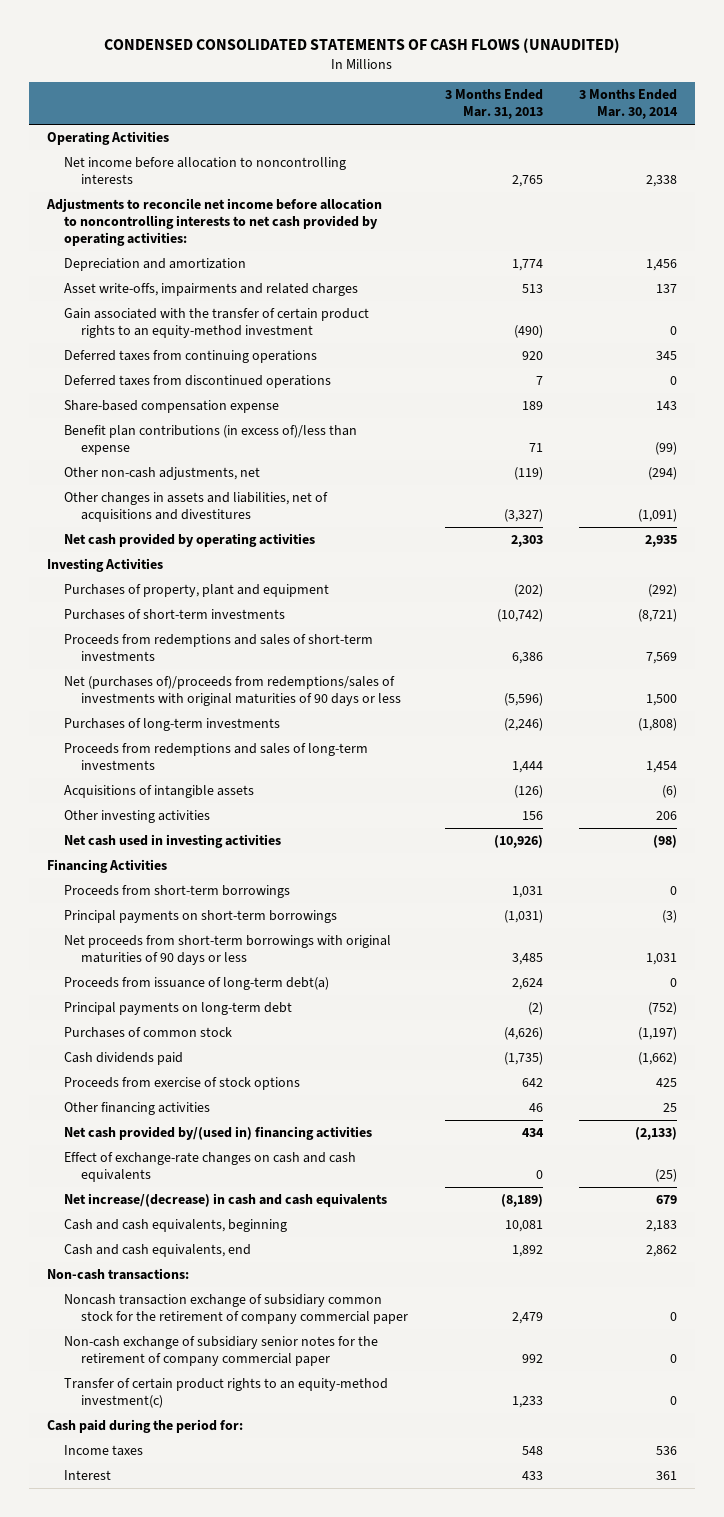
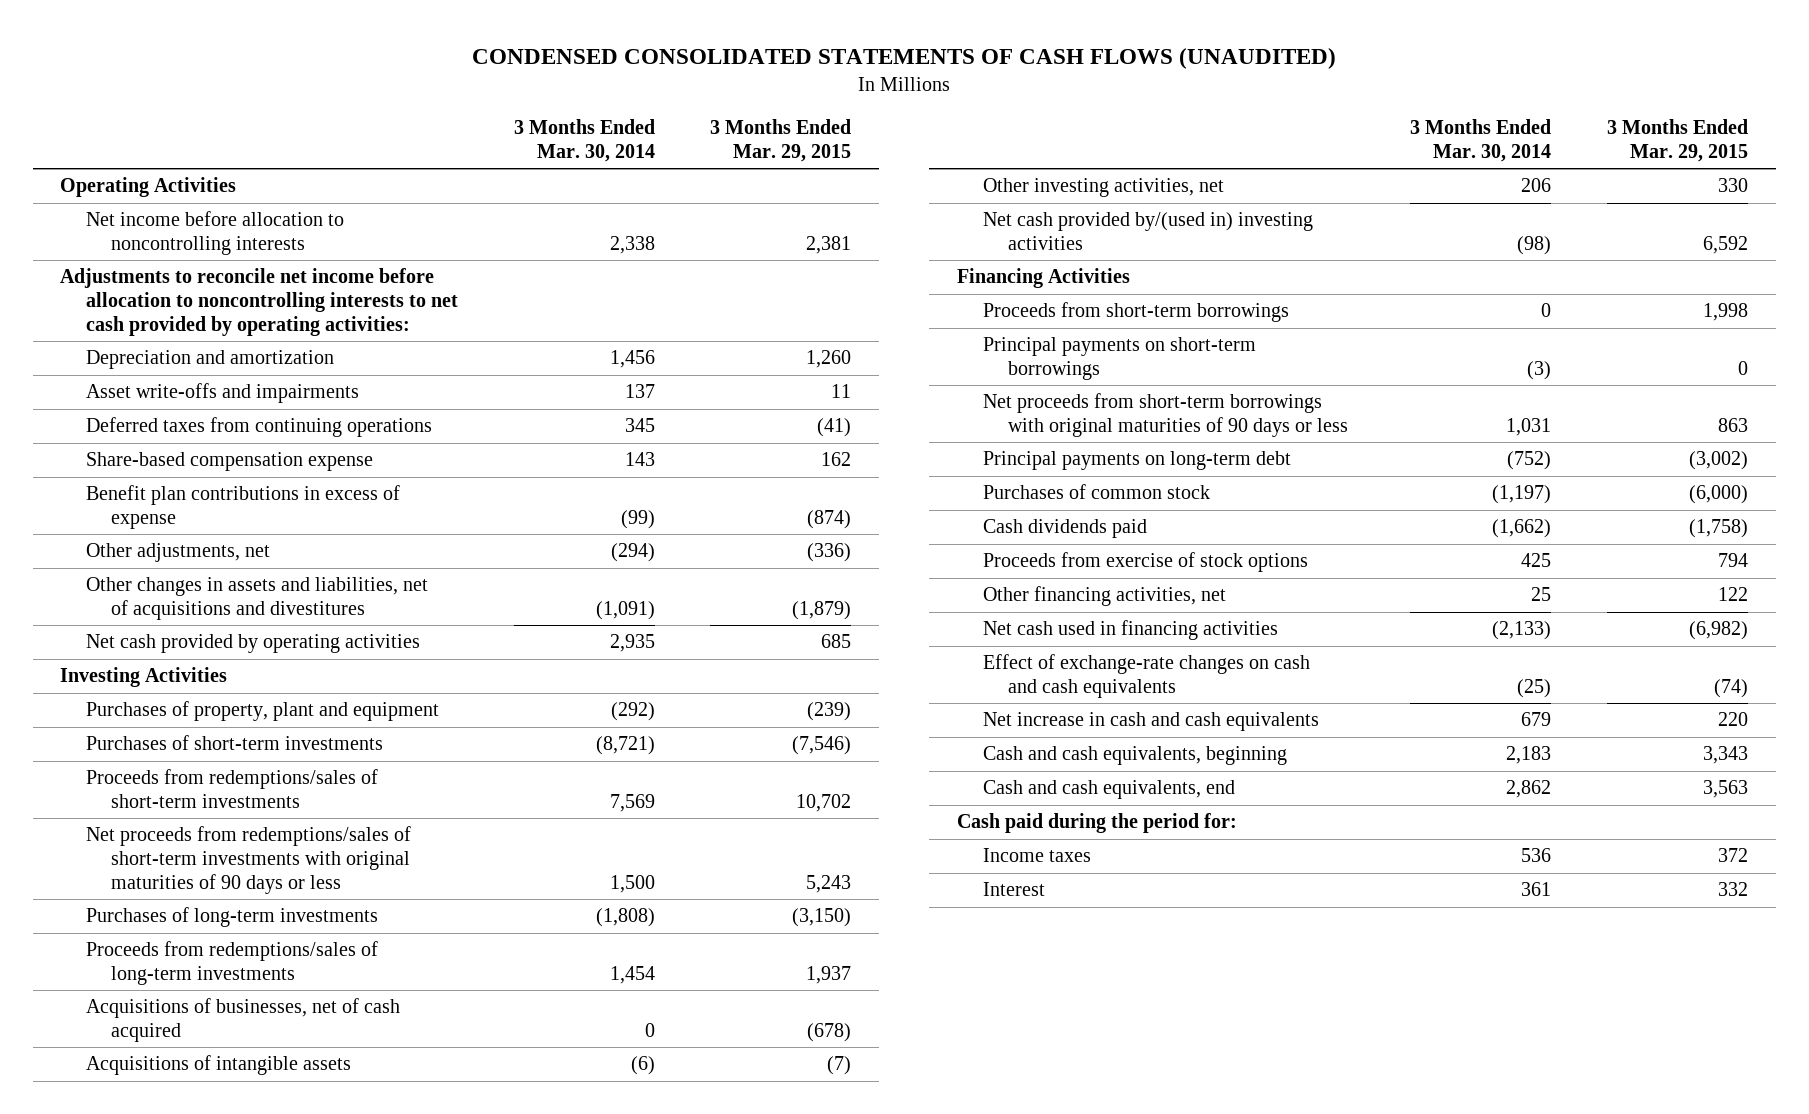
[444,89,543,120] 3 Months Ended Mar. 31, 2013 -> none
none -> [710,118,852,162] 3 Months Ended Mar. 29, 2015
[64,308,370,338] Gain associated with the transfer of certain product rights to an equity-method investment -> none
[64,283,359,297] Asset write-offs, impairments and related charges -> [85,383,359,404] Asset write-offs and impairments
[64,375,332,389] Deferred taxes from discontinued operations -> none
[64,425,358,455] Benefit plan contributions (in excess of)/less than expense -> [85,485,400,530] Benefit plan contributions in excess of expense
[64,467,261,481] Other non-cash adjustments, net -> [85,543,270,563] Other adjustments, net
[64,634,374,661] Proceeds from redemptions and sales of short-term investments -> [85,769,378,809] Proceeds from redemptions/sales of short-term investments
[64,676,402,706] Net (purchases of)/proceeds from redemptions/sales of investments with original maturities of 90 days or less -> [85,826,411,894] Net proceeds from redemptions/sales of short-term investments with original maturities of 90 days or less
[64,743,369,770] Proceeds from redemptions and sales of long-term investments -> [85,941,378,986] Proceeds from redemptions/sales of long-term investments
none -> [85,998,400,1043] Acquisitions of businesses, net of cash acquired
[64,810,211,824] Other investing activities -> [982,178,1224,198] Other investing activities, net
[64,834,282,849] Net cash used in investing activities -> [982,212,1313,251] Net cash provided by/(used in) investing activities
[64,977,330,991] Proceeds from issuance of long-term debt(a) -> none
[64,1102,211,1116] Other financing activities -> [982,586,1226,607] Other financing activities, net
[64,1126,373,1141] Net cash provided by/(used in) financing activities -> [982,620,1278,641] Net cash used in financing activities
[64,1193,388,1208] Net increase/(decrease) in cash and cash equivalents -> [982,712,1319,732] Net increase in cash and cash equivalents
[46,1268,189,1281] Non-cash transactions: -> none
[64,1294,409,1324] Noncash transaction exchange of subsidiary common stock for the retirement of company commercial paper -> none
[64,1336,379,1366] Non-cash exchange of subsidiary senior notes for the retirement of company commercial paper -> none
[64,1378,389,1408] Transfer of certain product rights to an equity-method investment(c) -> none

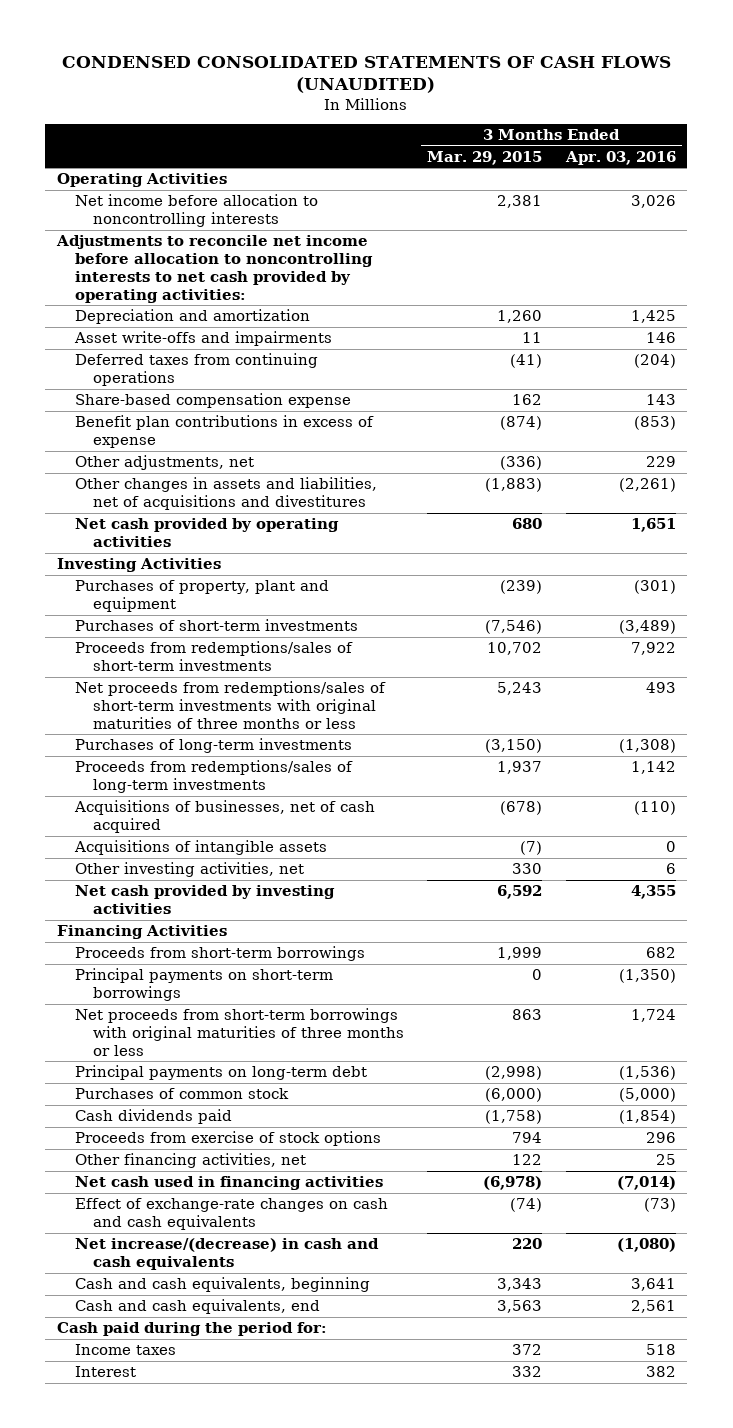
[513,118,655,162] 3 Months Ended Mar. 30, 2014 -> none
none -> [564,150,676,165] Apr. 03, 2016
[792,601,852,621] (1,879) -> [485,478,543,493] (1,883)
[821,634,852,649] 685 -> [512,518,543,530] 680
[85,826,411,894] Net proceeds from redemptions/sales of short-term investments with original maturities of 90 days or less -> [74,681,386,729] Net proceeds from redemptions/sales of short-term investments with original maturities of three months or less
[982,212,1313,251] Net cash provided by/(used in) investing activities -> [74,885,335,914] Net cash provided by investing activities
[1703,303,1749,322] 1,998 -> [497,947,543,961] 1,999
[982,393,1349,438] Net proceeds from short-term borrowings with original maturities of 90 days or less -> [74,1008,404,1056] Net proceeds from short-term borrowings with original maturities of three months or less
[1689,451,1749,471] (3,002) -> [485,1066,543,1081] (2,998)
[1689,621,1749,641] (6,982) -> [483,1176,543,1191] (6,978)
[982,712,1319,732] Net increase in cash and cash equivalents -> [74,1238,379,1270] Net increase/(decrease) in cash and cash equivalents

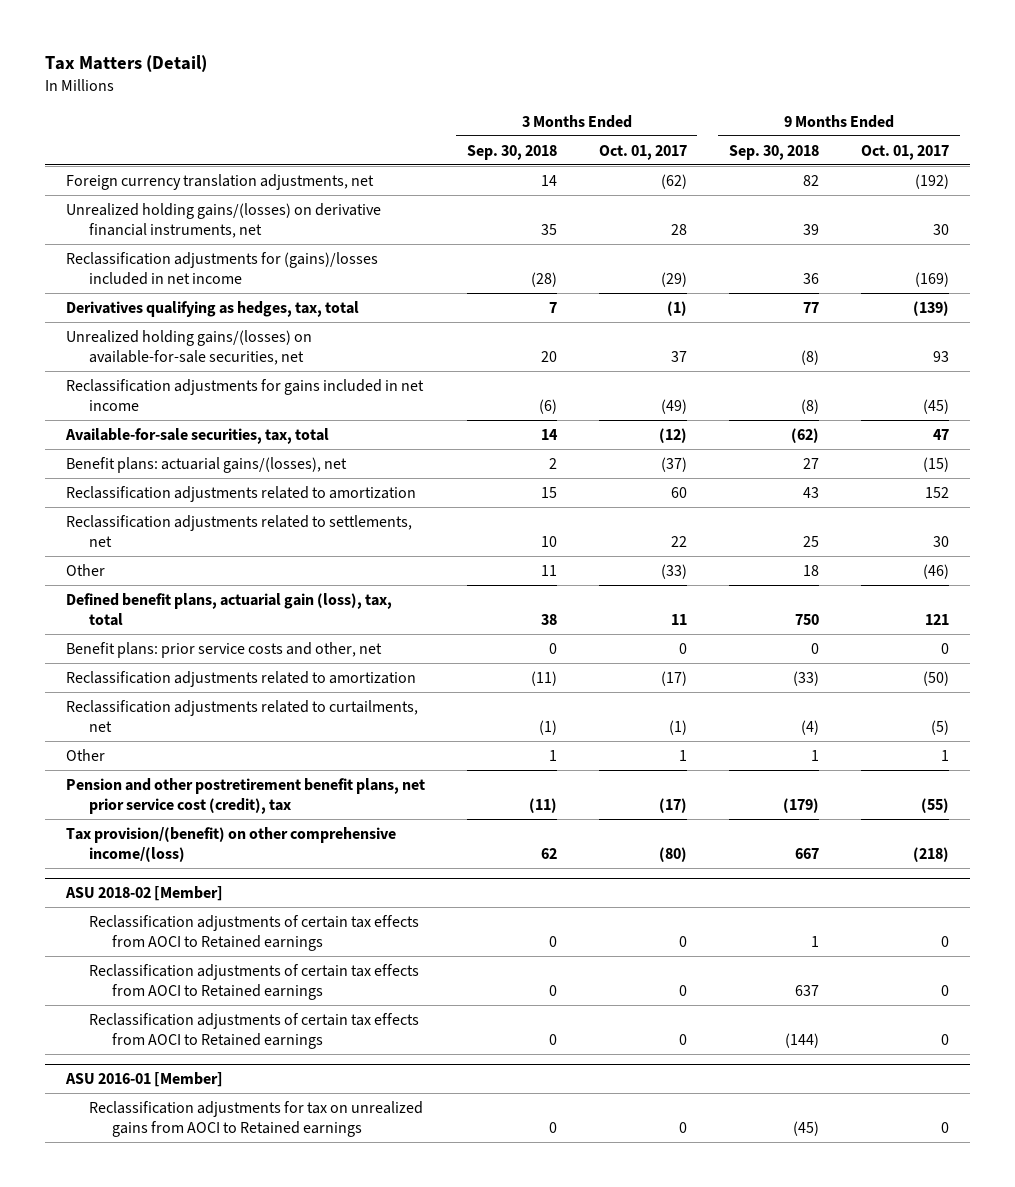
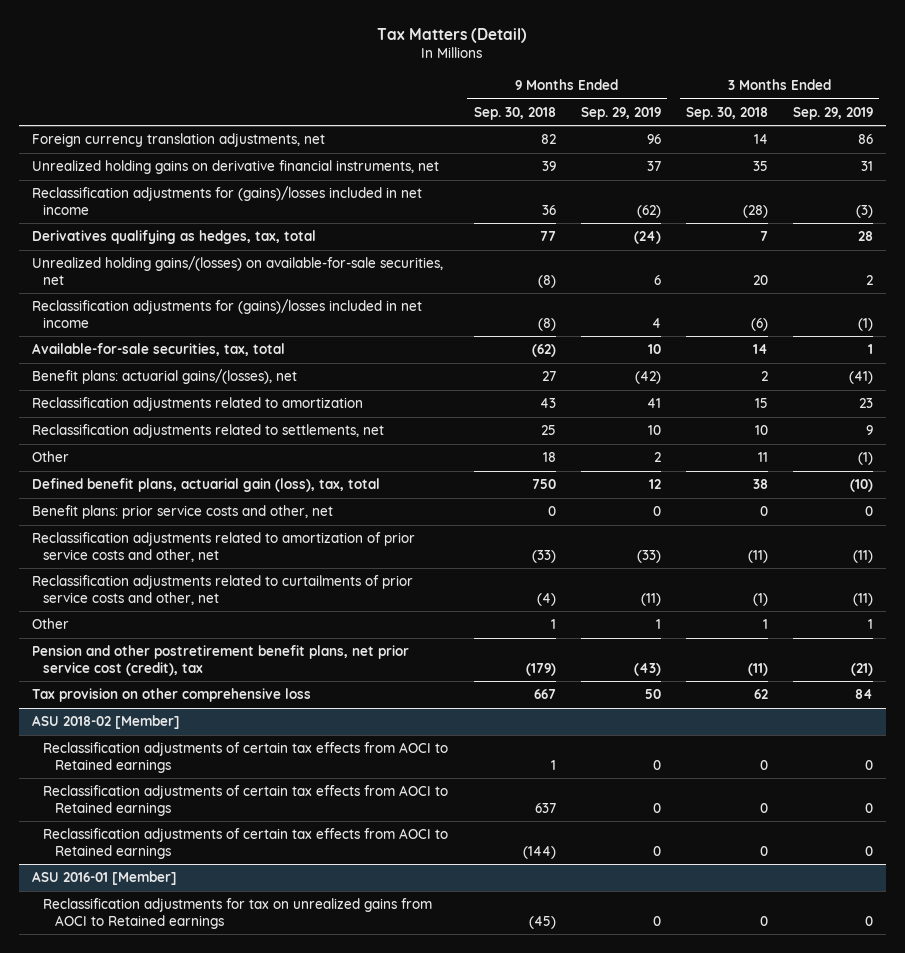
[598,144,687,160] Oct. 01, 2017 -> none
[861,144,950,160] Oct. 01, 2017 -> none
none -> [580,106,661,120] Sep. 29, 2019
none -> [793,106,874,120] Sep. 29, 2019
[65,202,381,238] Unrealized holding gains/(losses) on derivative financial instruments, net -> [31,160,439,175] Unrealized holding gains on derivative financial instruments, net
[65,378,424,411] Reclassification adjustments for gains included in net income -> [31,299,422,328] Reclassification adjustments for (gains)/losses included in net income
[65,670,416,687] Reclassification adjustments related to amortization -> [31,532,415,562] Reclassification adjustments related to amortization of prior service costs and other, net
[65,699,418,732] Reclassification adjustments related to curtailments, net -> [31,575,413,605] Reclassification adjustments related to curtailments of prior service costs and other, net
[65,826,396,862] Tax provision/(benefit) on other comprehensive income/(loss) -> [31,688,311,703] Tax provision on other comprehensive loss

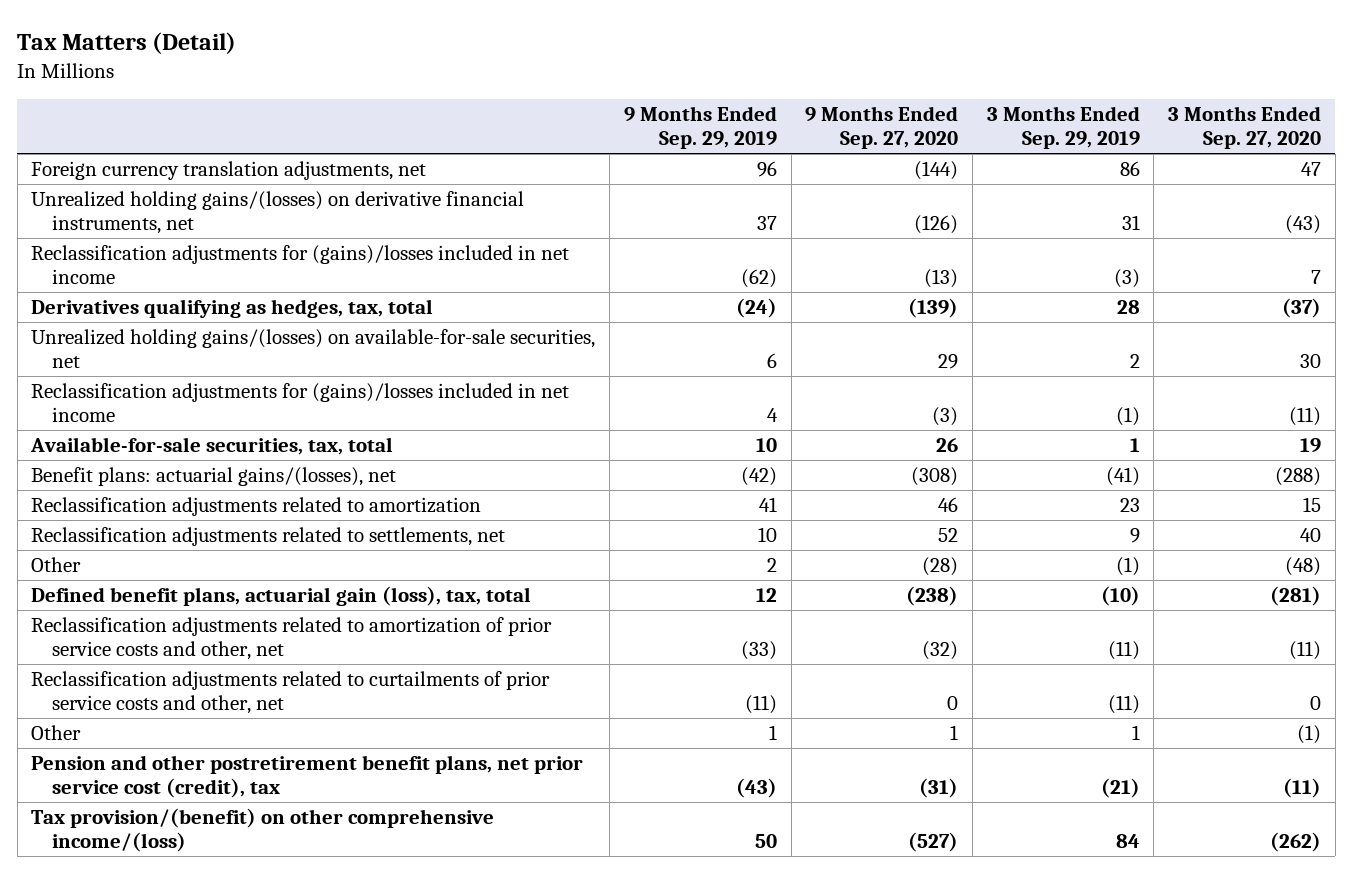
[473,106,556,120] Sep. 30, 2018 -> none
[685,106,768,120] Sep. 30, 2018 -> none
none -> [805,105,959,149] 9 Months Ended Sep. 27, 2020
none -> [1168,105,1322,149] 3 Months Ended Sep. 27, 2020
[31,160,439,175] Unrealized holding gains on derivative financial instruments, net -> [31,191,525,235] Unrealized holding gains/(losses) on derivative financial instruments, net
[31,505,333,520] Benefit plans: prior service costs and other, net -> none
[31,715,180,730] ASU 2018-02 [Member] -> none
[43,742,449,773] Reclassification adjustments of certain tax effects from AOCI to Retained earnings -> none
[43,785,449,816] Reclassification adjustments of certain tax effects from AOCI to Retained earnings -> none
[43,828,449,859] Reclassification adjustments of certain tax effects from AOCI to Retained earnings -> none
[31,871,177,886] ASU 2016-01 [Member] -> none
[43,898,433,929] Reclassification adjustments for tax on unrealized gains from AOCI to Retained earnings -> none
[31,688,311,703] Tax provision on other comprehensive loss -> [31,808,495,853] Tax provision/(benefit) on other comprehensive income/(loss)

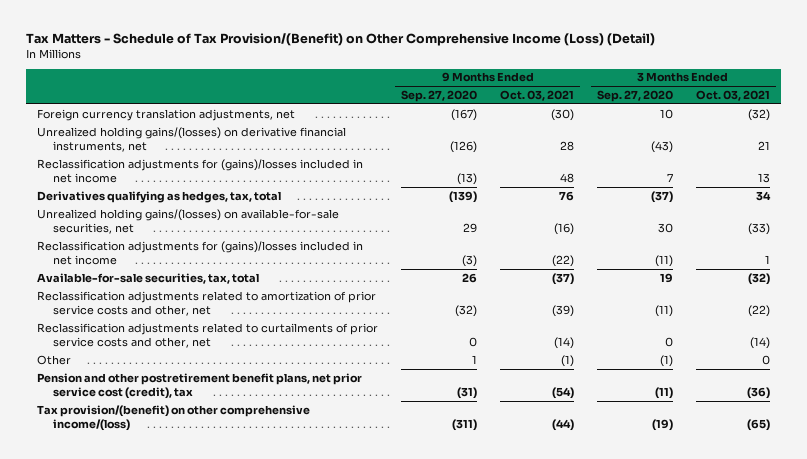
[17,31,237,54] Tax Matters (Detail) -> [25,32,655,46] Tax Matters - Schedule of Tax Provision/(Benefit) on Other Comprehensive Income (Loss) (Detail)
[623,105,777,149] 9 Months Ended Sep. 29, 2019 -> none
[986,105,1140,149] 3 Months Ended Sep. 29, 2019 -> none
none -> [499,89,574,101] Oct. 03, 2021
none -> [695,89,770,101] Oct. 03, 2021
[914,161,959,181] (144) -> [451,108,478,121] (167)
[1301,162,1322,177] 47 -> [659,108,673,119] 10
[31,467,397,487] Benefit plans: actuarial gains/(losses), net -> none
[31,497,482,517] Reclassification adjustments related to amortization -> none
[31,527,506,547] Reclassification adjustments related to settlements, net -> none
[31,557,82,573] Other -> none
[31,586,532,607] Defined benefit plans, actuarial gain (loss), tax, total -> none
[908,832,959,853] (527) -> [452,418,478,431] (311)
[1270,832,1322,853] (262) -> [651,418,673,431] (19)

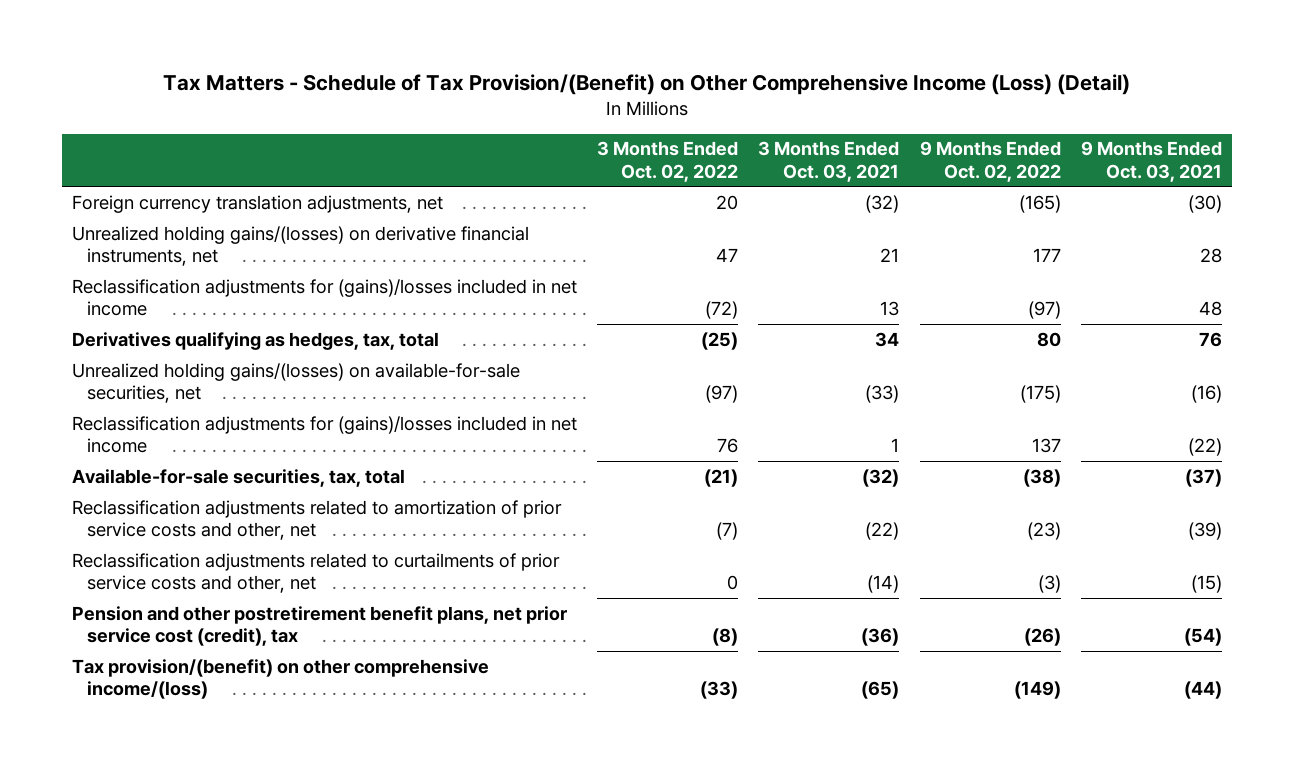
[401,89,478,102] Sep. 27, 2020 -> none
[596,89,673,102] Sep. 27, 2020 -> none
none -> [597,141,739,182] 3 Months Ended Oct. 02, 2022
none -> [919,141,1061,182] 9 Months Ended Oct. 02, 2022
[37,354,72,365] Other -> none
[553,336,574,349] (14) -> [1190,575,1222,594] (15)

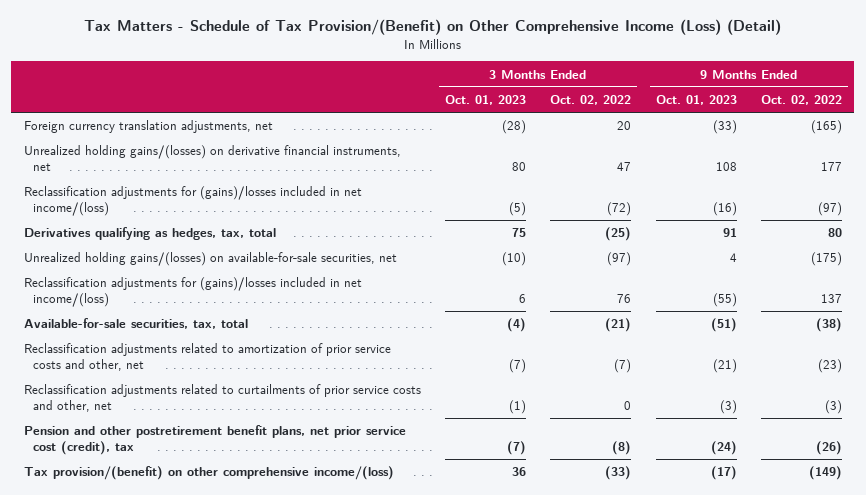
[758,141,900,182] 3 Months Ended Oct. 03, 2021 -> none
[1080,141,1222,182] 9 Months Ended Oct. 03, 2021 -> none
none -> [444,94,526,105] Oct. 01, 2023
none -> [655,94,737,105] Oct. 01, 2023
[71,278,577,317] Reclassification adjustments for (gains)/losses included in net income -> [23,186,362,217] Reclassification adjustments for (gains)/losses included in net income/(loss)
[71,415,577,454] Reclassification adjustments for (gains)/losses included in net income -> [23,277,362,308] Reclassification adjustments for (gains)/losses included in net income/(loss)

